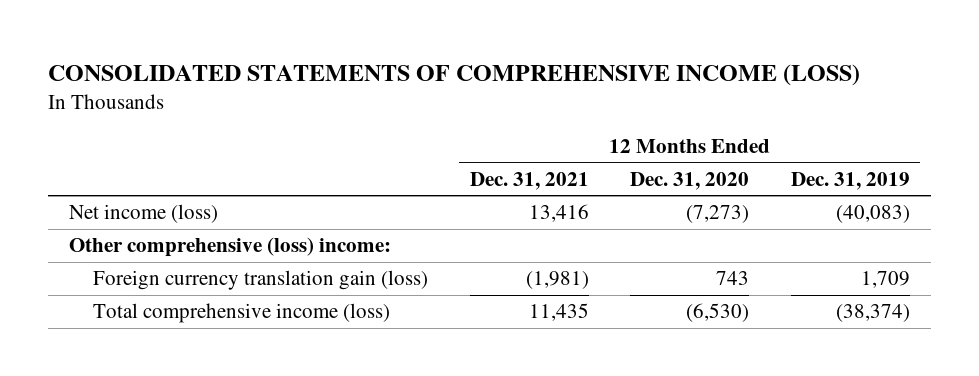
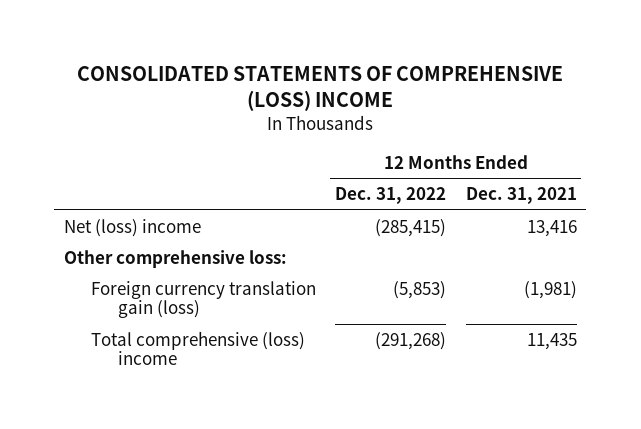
[48,63,861,86] CONSOLIDATED STATEMENTS OF COMPREHENSIVE INCOME (LOSS) -> [77,65,564,112] CONSOLIDATED STATEMENTS OF COMPREHENSIVE (LOSS) INCOME
[630,171,750,190] Dec. 31, 2020 -> none
[790,171,910,190] Dec. 31, 2019 -> none
none -> [335,187,447,205] Dec. 31, 2022
[68,204,218,224] Net income (loss) -> [64,218,202,237] Net (loss) income
[68,237,391,258] Other comprehensive (loss) income: -> [64,249,288,268] Other comprehensive loss:
[93,303,391,324] Total comprehensive income (loss) -> [91,330,306,366] Total comprehensive (loss) income

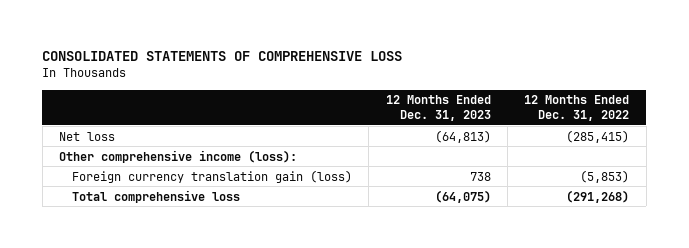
[77,65,564,112] CONSOLIDATED STATEMENTS OF COMPREHENSIVE (LOSS) INCOME -> [42,50,403,61] CONSOLIDATED STATEMENTS OF COMPREHENSIVE LOSS
[465,187,577,205] Dec. 31, 2021 -> none
none -> [385,95,491,121] 12 Months Ended Dec. 31, 2023
[64,218,202,237] Net (loss) income -> [59,131,116,141] Net loss
[64,249,288,268] Other comprehensive loss: -> [59,149,298,163] Other comprehensive income (loss):
[91,330,306,366] Total comprehensive (loss) income -> [71,189,240,203] Total comprehensive loss

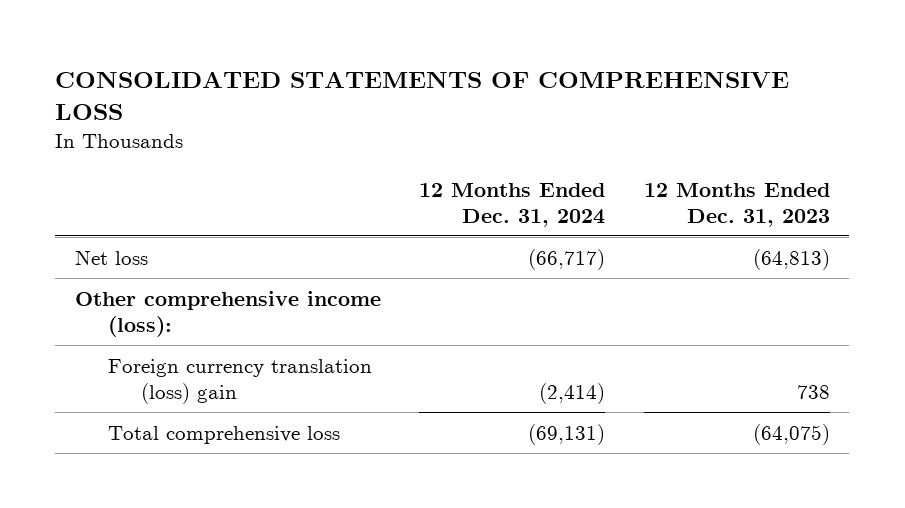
[524,95,630,121] 12 Months Ended Dec. 31, 2022 -> none
none -> [419,182,606,227] 12 Months Ended Dec. 31, 2024
[71,169,352,183] Foreign currency translation gain (loss) -> [107,358,372,404] Foreign currency translation (loss) gain

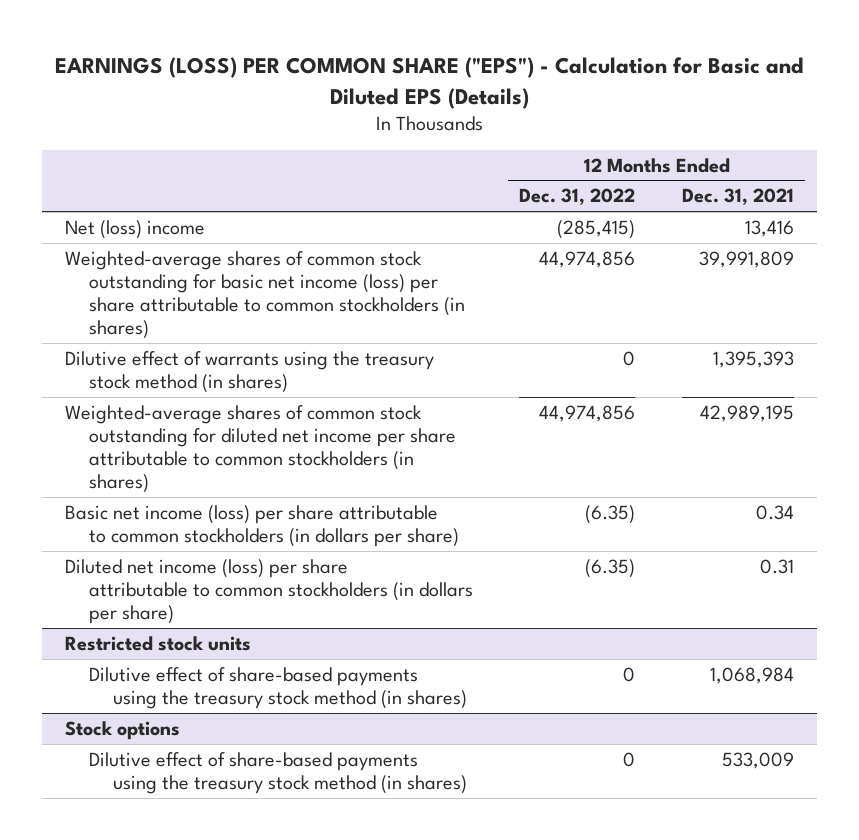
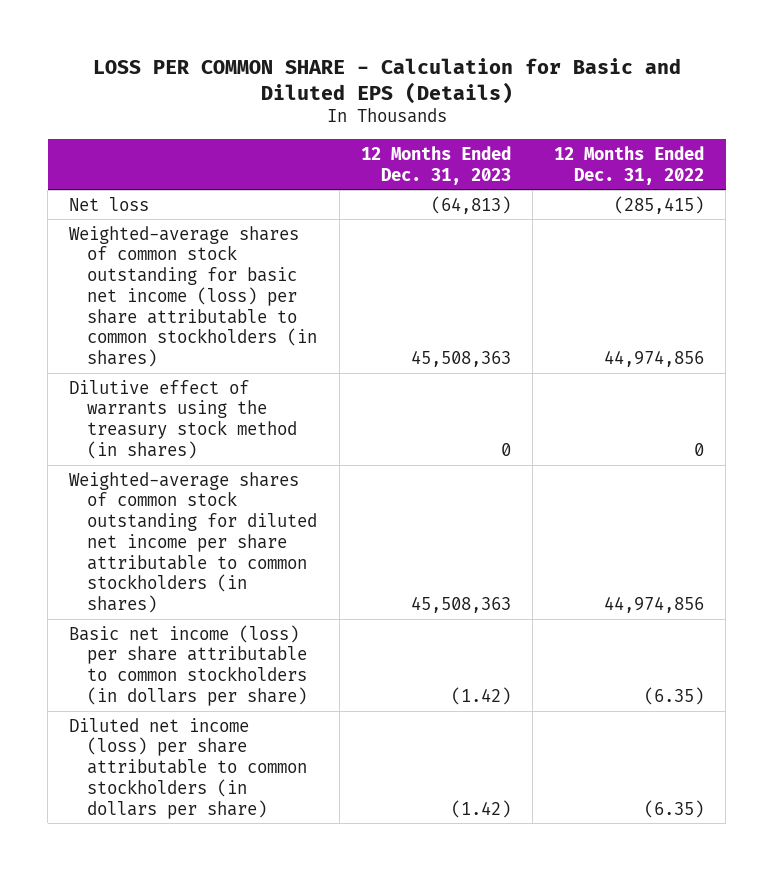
[54,57,804,109] EARNINGS (LOSS) PER COMMON SHARE ("EPS") - Calculation for Basic and Diluted EPS (Details) -> [92,57,681,104] LOSS PER COMMON SHARE - Calculation for Basic and Diluted EPS (Details)
[681,188,794,206] Dec. 31, 2021 -> none
none -> [360,145,511,185] 12 Months Ended Dec. 31, 2023
[65,219,206,239] Net (loss) income -> [69,196,150,211] Net loss
[65,635,252,651] Restricted stock units -> none
[89,666,467,709] Dilutive effect of share-based payments using the treasury stock method (in shares) -> none
[65,720,181,740] Stock options -> none
[89,751,467,794] Dilutive effect of share-based payments using the treasury stock method (in shares) -> none

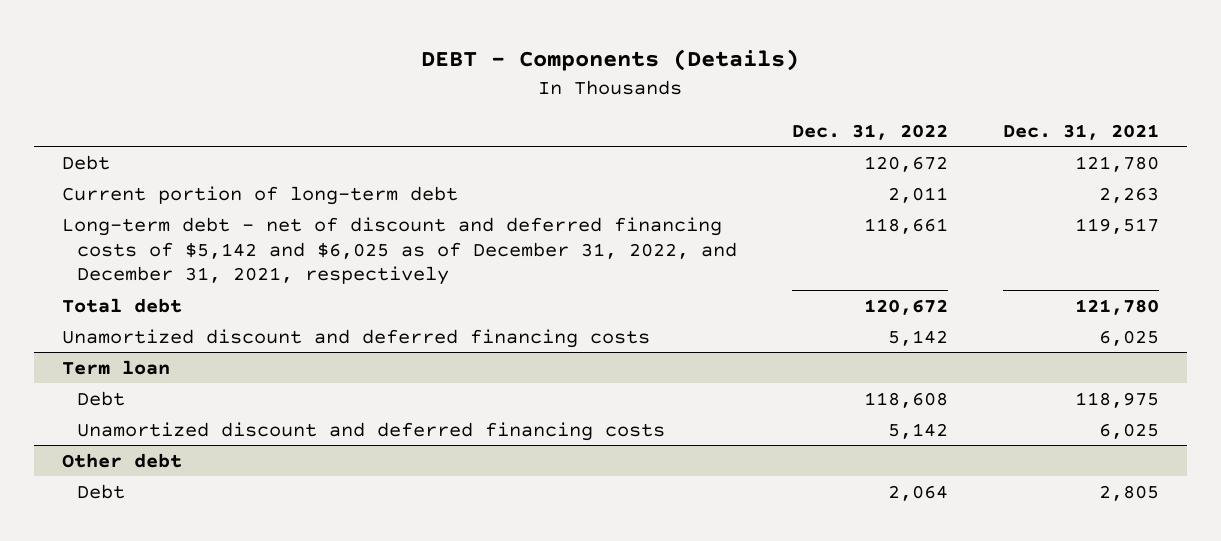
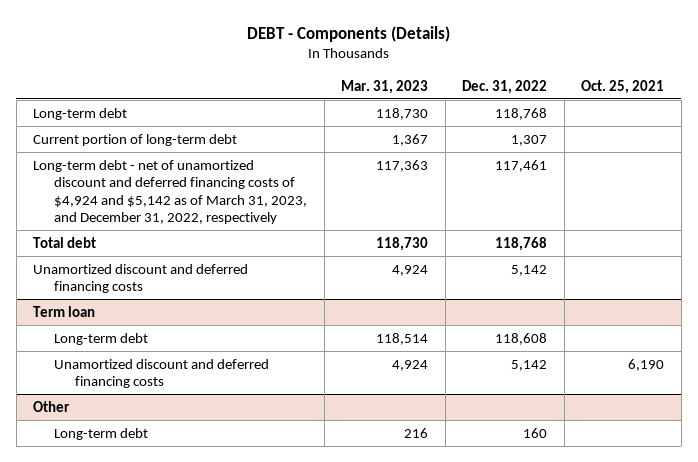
[1003,123,1160,140] Dec. 31, 2021 -> none
none -> [341,79,429,94] Mar. 31, 2023
none -> [581,79,665,94] Oct. 25, 2021
[61,154,110,170] Debt -> [33,107,128,120] Long-term debt
[864,155,949,172] 120,672 -> [495,107,548,120] 118,768
[888,186,949,203] 2,011 -> [511,134,548,146] 1,307
[61,216,738,286] Long-term debt - net of discount and deferred financing costs of $5,142 and $6,025 as of December 31, 2022, and December 31, 2021, respectively -> [33,159,308,225] Long-term debt - net of unamortized discount and deferred financing costs of $4,924 and $5,142 as of March 31, 2023, and December 31, 2022, respectively
[864,217,949,234] 118,661 -> [495,159,548,172] 117,461
[864,298,949,315] 120,672 -> [495,236,548,251] 118,768
[77,390,126,406] Debt -> [54,332,149,345] Long-term debt
[61,452,182,468] Other debt -> [33,400,71,412] Other
[77,483,126,499] Debt -> [54,427,149,440] Long-term debt
[888,484,949,501] 2,064 -> [523,427,548,438] 160

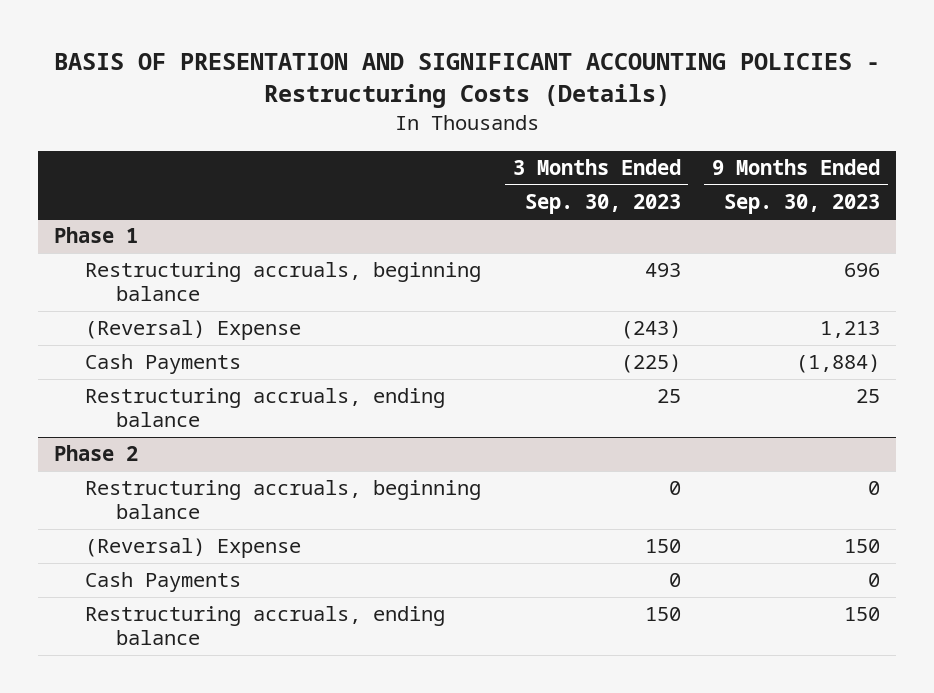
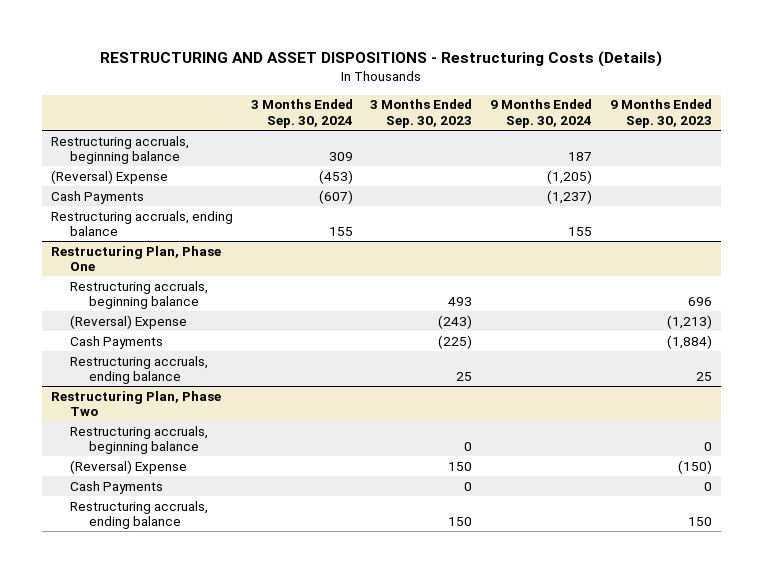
[53,53,880,109] BASIS OF PRESENTATION AND SIGNIFICANT ACCOUNTING POLICIES - Restructuring Costs (Details) -> [100,50,663,67] RESTRUCTURING AND ASSET DISPOSITIONS - Restructuring Costs (Details)
none -> [250,99,353,129] 3 Months Ended Sep. 30, 2024
none -> [490,99,593,129] 9 Months Ended Sep. 30, 2024
none -> [50,135,189,165] Restructuring accruals, beginning balance
none -> [50,169,168,184] (Reversal) Expense
none -> [50,190,144,204] Cash Payments
none -> [50,210,233,237] Restructuring accruals, ending balance
[53,227,138,244] Phase 1 -> [50,245,221,272] Restructuring Plan, Phase One
[820,321,881,339] 1,213 -> [667,314,713,329] (1,213)
[53,445,138,462] Phase 2 -> [50,390,221,417] Restructuring Plan, Phase Two
[844,539,881,554] 150 -> [678,459,713,474] (150)

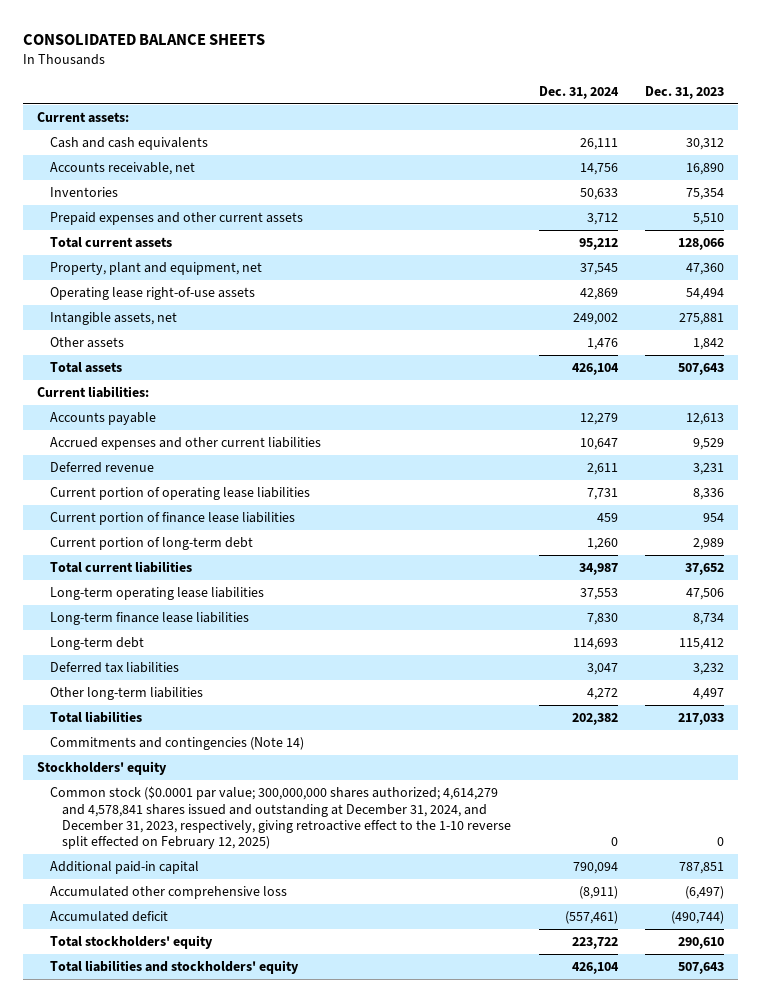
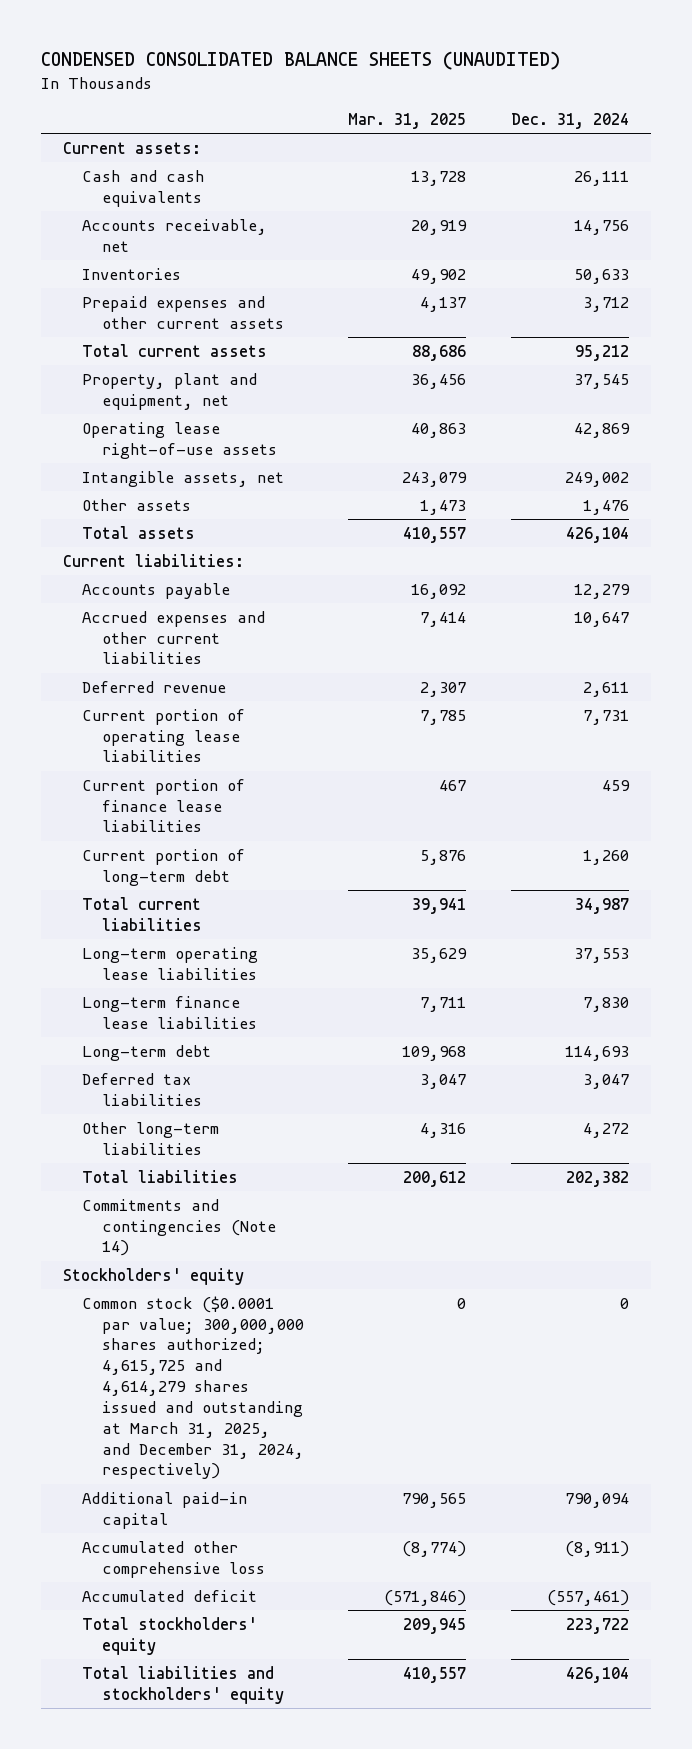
[23,34,266,46] CONSOLIDATED BALANCE SHEETS -> [40,51,560,71] CONDENSED CONSOLIDATED BALANCE SHEETS (UNAUDITED)
[645,85,725,99] Dec. 31, 2023 -> none
none -> [348,112,467,129] Mar. 31, 2025
[49,786,511,850] Common stock ($0.0001 par value; 300,000,000 shares authorized; 4,614,279 and 4,578,841 shares issued and outstanding at December 31, 2024, and December 31, 2023, respectively, giving retroactive effect to the 1-10 reverse split effected on February 12, 2025) -> [82,1295,304,1480] Common stock ($0.0001 par value; 300,000,000 shares authorized; 4,615,725 and 4,614,279 shares issued and outstanding at March 31, 2025, and December 31, 2024, respectively)

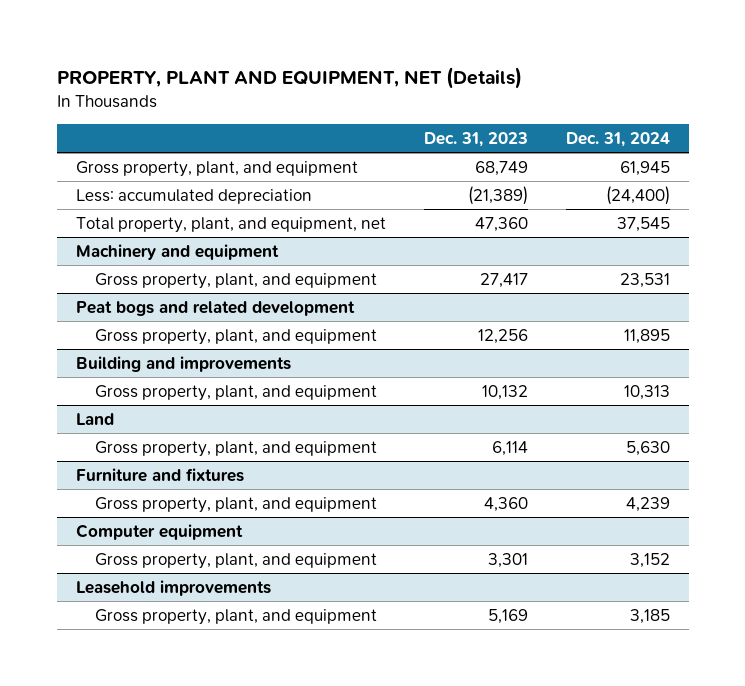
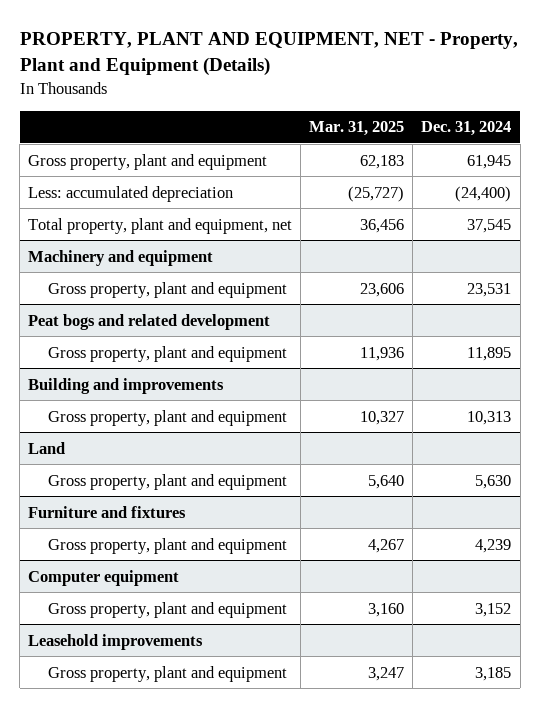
[56,66,522,89] PROPERTY, PLANT AND EQUIPMENT, NET (Details) -> [19,32,518,77] PROPERTY, PLANT AND EQUIPMENT, NET - Property, Plant and Equipment (Details)
[423,131,528,147] Dec. 31, 2023 -> none
none -> [309,121,405,137] Mar. 31, 2025
[75,161,358,178] Gross property, plant, and equipment -> [28,153,268,170] Gross property, plant and equipment
[75,217,386,234] Total property, plant, and equipment, net -> [28,217,293,234] Total property, plant and equipment, net
[94,273,377,290] Gross property, plant, and equipment -> [48,281,288,298] Gross property, plant and equipment
[94,329,377,346] Gross property, plant, and equipment -> [48,345,288,362] Gross property, plant and equipment
[94,385,377,402] Gross property, plant, and equipment -> [48,409,288,426] Gross property, plant and equipment
[94,441,377,458] Gross property, plant, and equipment -> [48,473,288,490] Gross property, plant and equipment
[94,497,377,514] Gross property, plant, and equipment -> [48,537,288,554] Gross property, plant and equipment
[94,553,377,570] Gross property, plant, and equipment -> [48,601,288,618] Gross property, plant and equipment
[94,609,377,626] Gross property, plant, and equipment -> [48,665,288,682] Gross property, plant and equipment

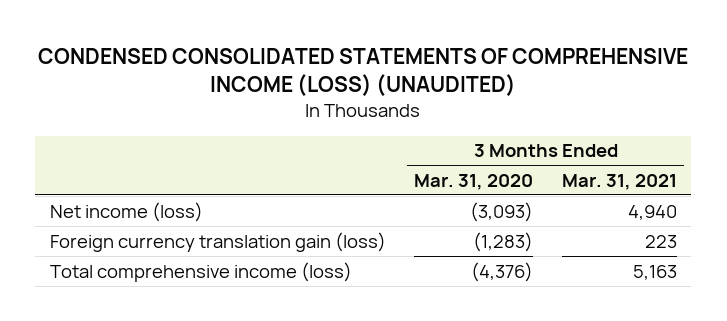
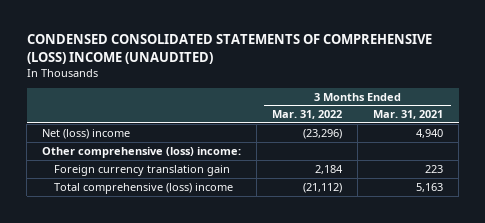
[38,47,689,97] CONDENSED CONSOLIDATED STATEMENTS OF COMPREHENSIVE INCOME (LOSS) (UNAUDITED) -> [26,34,432,64] CONDENSED CONSOLIDATED STATEMENTS OF COMPREHENSIVE (LOSS) INCOME (UNAUDITED)
[414,173,534,190] Mar. 31, 2020 -> none
none -> [272,110,343,120] Mar. 31, 2022
[49,201,203,222] Net income (loss) -> [42,128,131,139] Net (loss) income
none -> [42,146,242,158] Other comprehensive (loss) income:
[49,231,386,252] Foreign currency translation gain (loss) -> [54,164,231,176] Foreign currency translation gain
[49,261,352,282] Total comprehensive income (loss) -> [54,182,234,194] Total comprehensive (loss) income

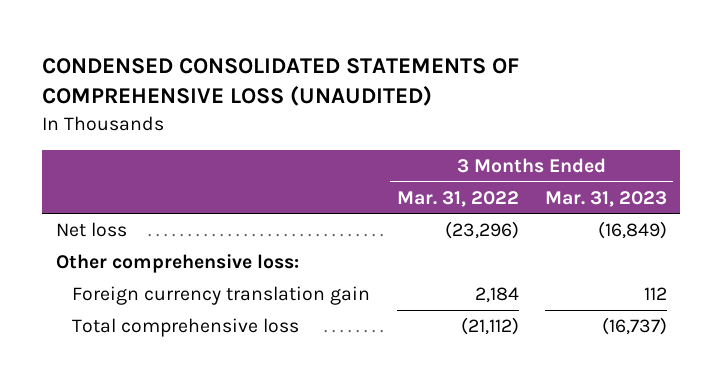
[26,34,432,64] CONDENSED CONSOLIDATED STATEMENTS OF COMPREHENSIVE (LOSS) INCOME (UNAUDITED) -> [42,57,520,107] CONDENSED CONSOLIDATED STATEMENTS OF COMPREHENSIVE LOSS (UNAUDITED)
[373,110,444,120] Mar. 31, 2021 -> none
none -> [544,190,667,207] Mar. 31, 2023
[42,128,131,139] Net (loss) income -> [55,222,127,238] Net loss
[42,146,242,158] Other comprehensive (loss) income: -> [55,254,299,274] Other comprehensive loss:
[54,182,234,194] Total comprehensive (loss) income -> [72,318,300,338] Total comprehensive loss

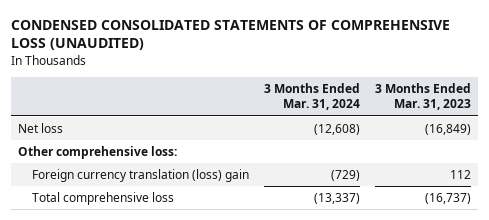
[396,190,519,207] Mar. 31, 2022 -> none
none -> [263,83,360,111] 3 Months Ended Mar. 31, 2024
[72,286,371,306] Foreign currency translation gain -> [31,169,249,183] Foreign currency translation (loss) gain

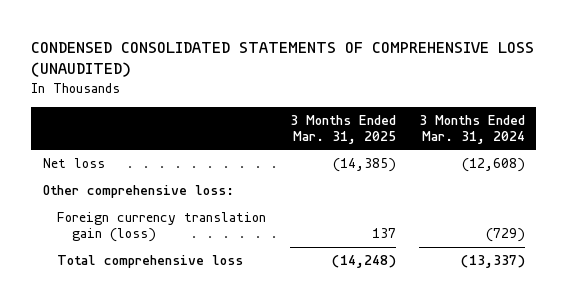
[374,83,471,111] 3 Months Ended Mar. 31, 2023 -> none
none -> [289,114,396,144] 3 Months Ended Mar. 31, 2025
[31,169,249,183] Foreign currency translation (loss) gain -> [57,212,267,243] Foreign currency translation gain (loss)

